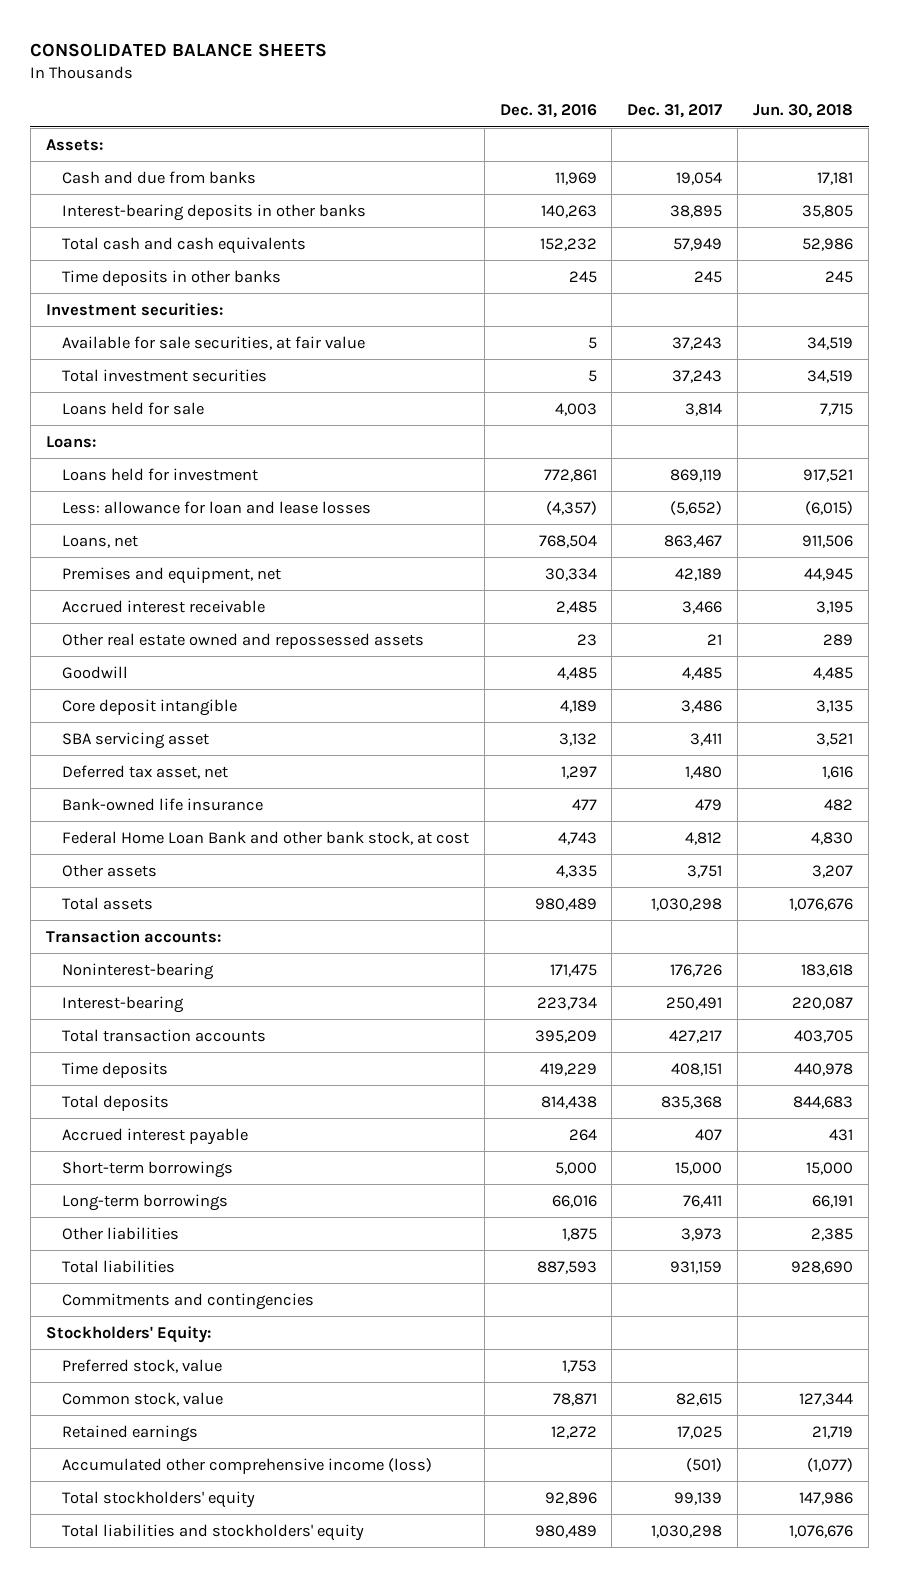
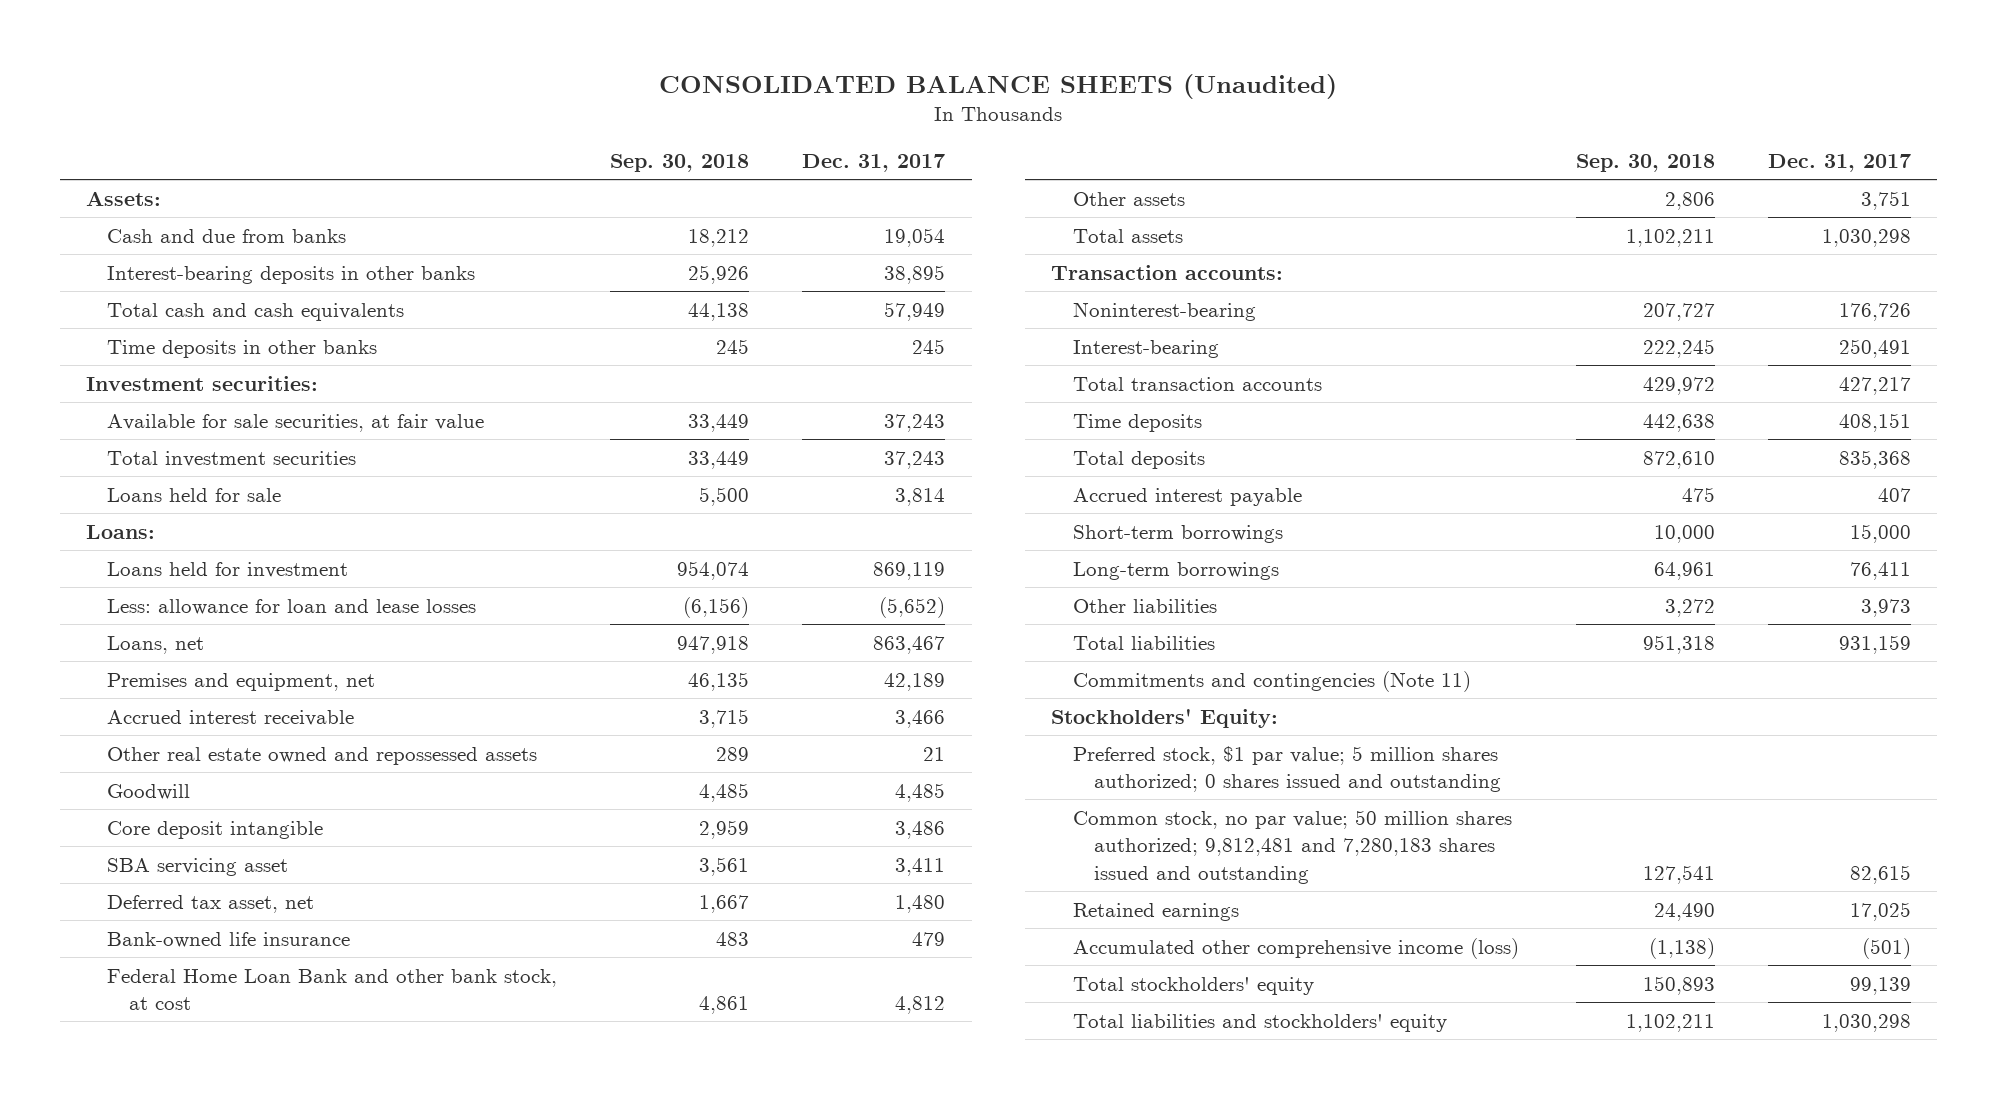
[30,42,328,57] CONSOLIDATED BALANCE SHEETS -> [659,73,1338,99] CONSOLIDATED BALANCE SHEETS (Unaudited)
[499,104,597,119] Dec. 31, 2016 -> none
[753,104,854,119] Jun. 30, 2018 -> none
none -> [610,154,750,173] Sep. 30, 2018
[61,1292,314,1310] Commitments and contingencies -> [1072,670,1471,692] Commitments and contingencies (Note 11)
[61,1358,222,1373] Preferred stock, value -> [1072,745,1501,793] Preferred stock, $1 par value; 5 million shares authorized; 0 shares issued and outstanding
[61,1391,223,1406] Common stock, value -> [1072,809,1512,884] Common stock, no par value; 50 million shares authorized; 9,812,481 and 7,280,183 shares issued and outstanding

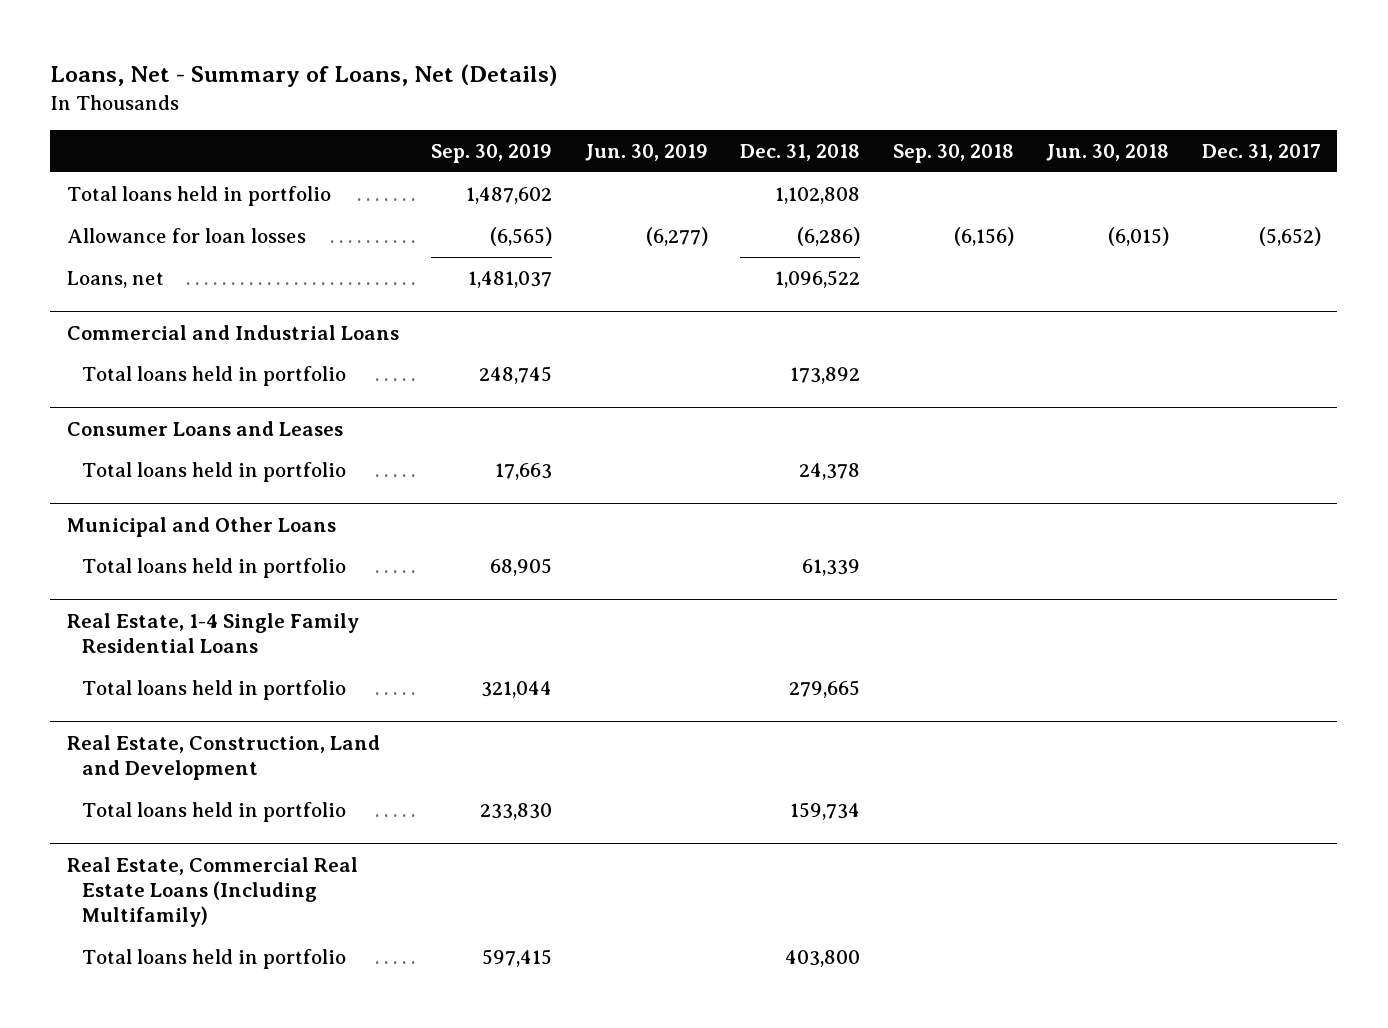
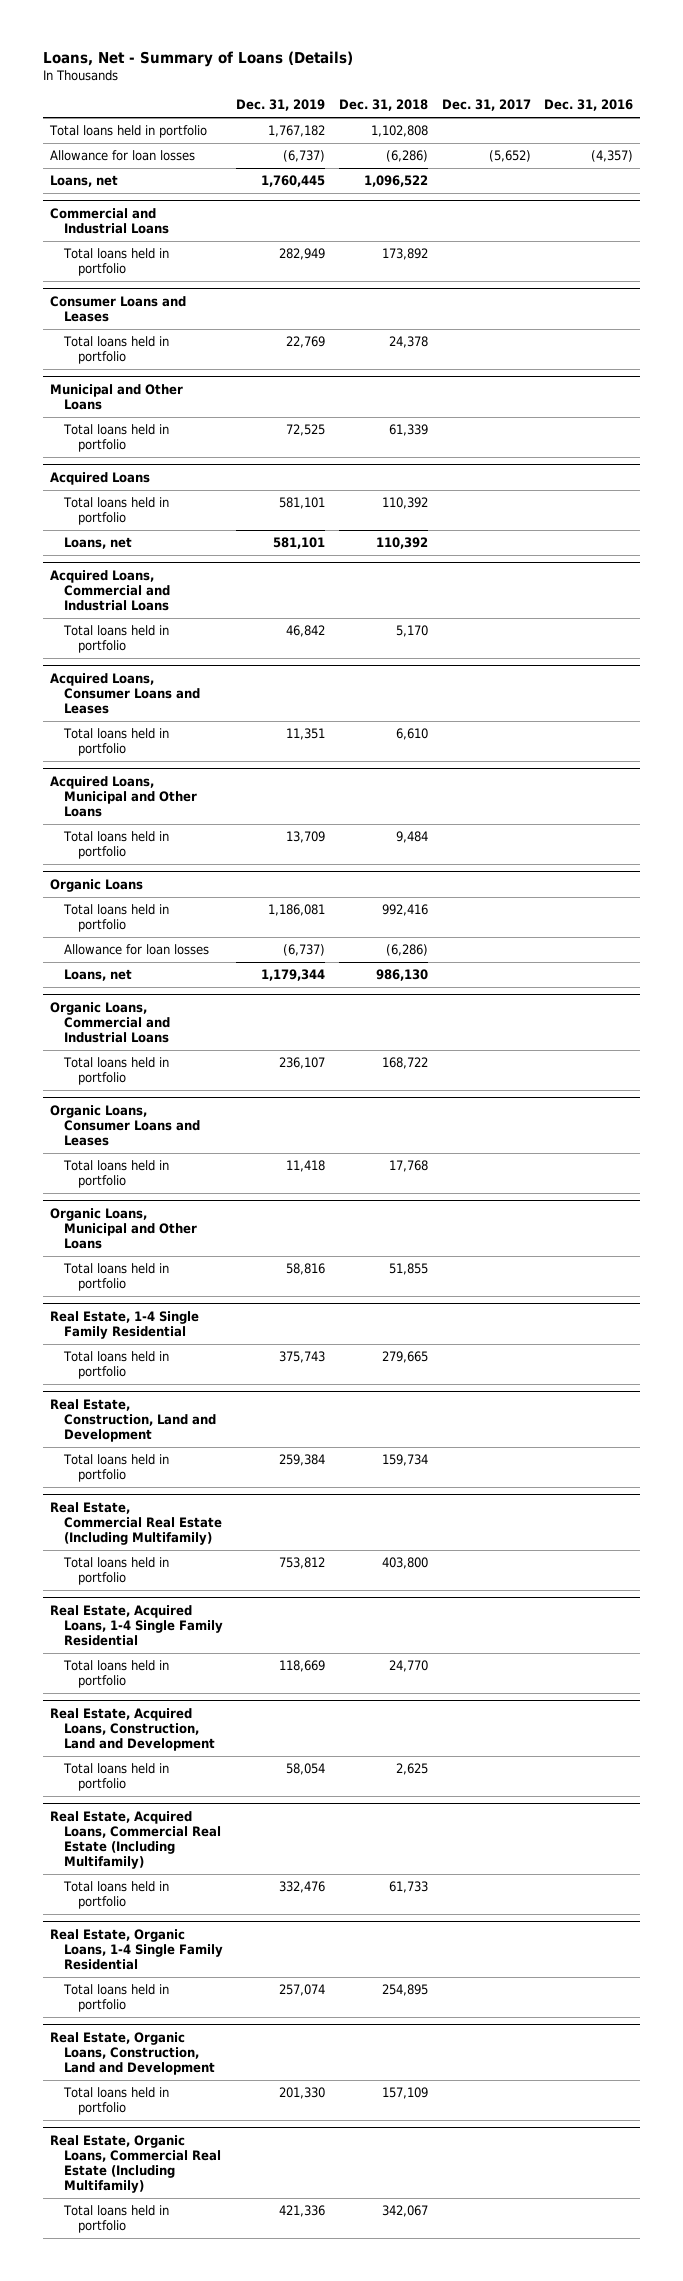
[50,64,558,88] Loans, Net - Summary of Loans, Net (Details) -> [42,50,353,67] Loans, Net - Summary of Loans (Details)
[431,144,553,164] Sep. 30, 2019 -> none
[584,144,708,162] Jun. 30, 2019 -> none
[892,144,1014,164] Sep. 30, 2018 -> none
[1046,144,1170,162] Jun. 30, 2018 -> none
none -> [236,99,326,112] Dec. 31, 2019
none -> [544,99,634,112] Dec. 31, 2016
none -> [49,471,150,485] Acquired Loans
none -> [62,497,169,526] Total loans held in portfolio
none -> [63,537,132,550] Loans, net
none -> [49,569,170,612] Acquired Loans, Commercial and Industrial Loans
none -> [62,625,169,654] Total loans held in portfolio
none -> [49,672,200,715] Acquired Loans, Consumer Loans and Leases
none -> [62,728,169,757] Total loans held in portfolio
none -> [49,775,197,818] Acquired Loans, Municipal and Other Loans
none -> [62,831,169,860] Total loans held in portfolio
none -> [49,878,143,892] Organic Loans
none -> [62,904,169,933] Total loans held in portfolio
none -> [63,944,209,956] Allowance for loan losses
none -> [63,969,132,982] Loans, net
none -> [49,1001,170,1044] Organic Loans, Commercial and Industrial Loans
none -> [62,1057,169,1086] Total loans held in portfolio
none -> [49,1104,200,1147] Organic Loans, Consumer Loans and Leases
none -> [62,1160,169,1189] Total loans held in portfolio
none -> [49,1207,197,1250] Organic Loans, Municipal and Other Loans
none -> [62,1263,169,1292] Total loans held in portfolio
[66,612,359,653] Real Estate, 1-4 Single Family Residential Loans -> [49,1310,199,1339] Real Estate, 1-4 Single Family Residential
[66,856,358,928] Real Estate, Commercial Real Estate Loans (Including Multifamily) -> [49,1501,222,1546] Real Estate, Commercial Real Estate (Including Multifamily)
none -> [49,1604,223,1647] Real Estate, Acquired Loans, 1-4 Single Family Residential
none -> [62,1660,169,1689] Total loans held in portfolio
none -> [49,1707,215,1752] Real Estate, Acquired Loans, Construction, Land and Development
none -> [62,1763,169,1792] Total loans held in portfolio
none -> [49,1810,221,1870] Real Estate, Acquired Loans, Commercial Real Estate (Including Multifamily)
none -> [62,1881,169,1910] Total loans held in portfolio
none -> [49,1928,223,1971] Real Estate, Organic Loans, 1-4 Single Family Residential
none -> [62,1984,169,2013] Total loans held in portfolio
none -> [49,2031,215,2076] Real Estate, Organic Loans, Construction, Land and Development
none -> [62,2087,169,2116] Total loans held in portfolio
none -> [49,2134,221,2194] Real Estate, Organic Loans, Commercial Real Estate (Including Multifamily)
none -> [62,2205,169,2234] Total loans held in portfolio

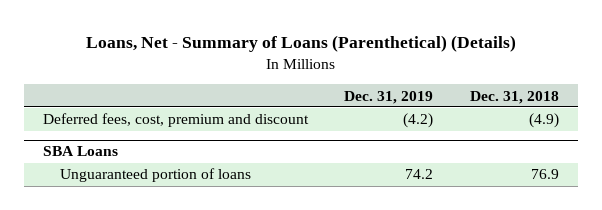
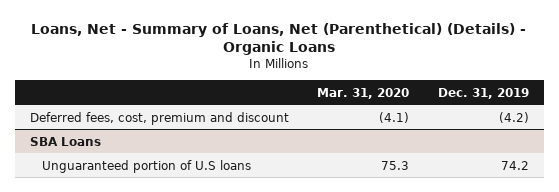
[85,35,516,53] Loans, Net - Summary of Loans (Parenthetical) (Details) -> [31,22,527,56] Loans, Net - Summary of Loans, Net (Parenthetical) (Details) - Organic Loans
[470,90,560,104] Dec. 31, 2018 -> none
none -> [317,87,410,99] Mar. 31, 2020
[59,168,251,183] Unguaranteed portion of loans -> [42,159,252,173] Unguaranteed portion of U.S loans

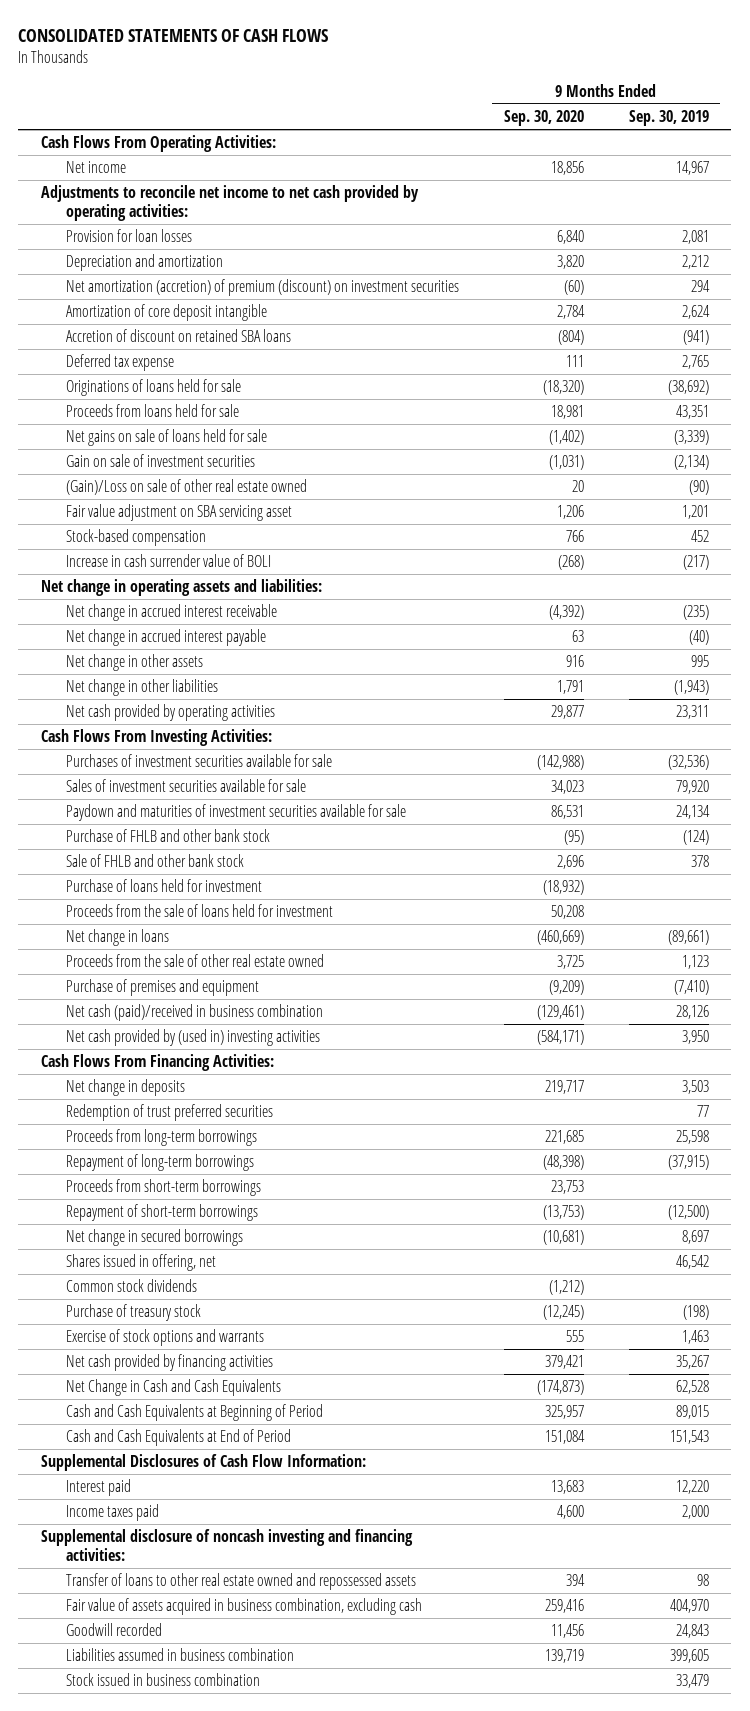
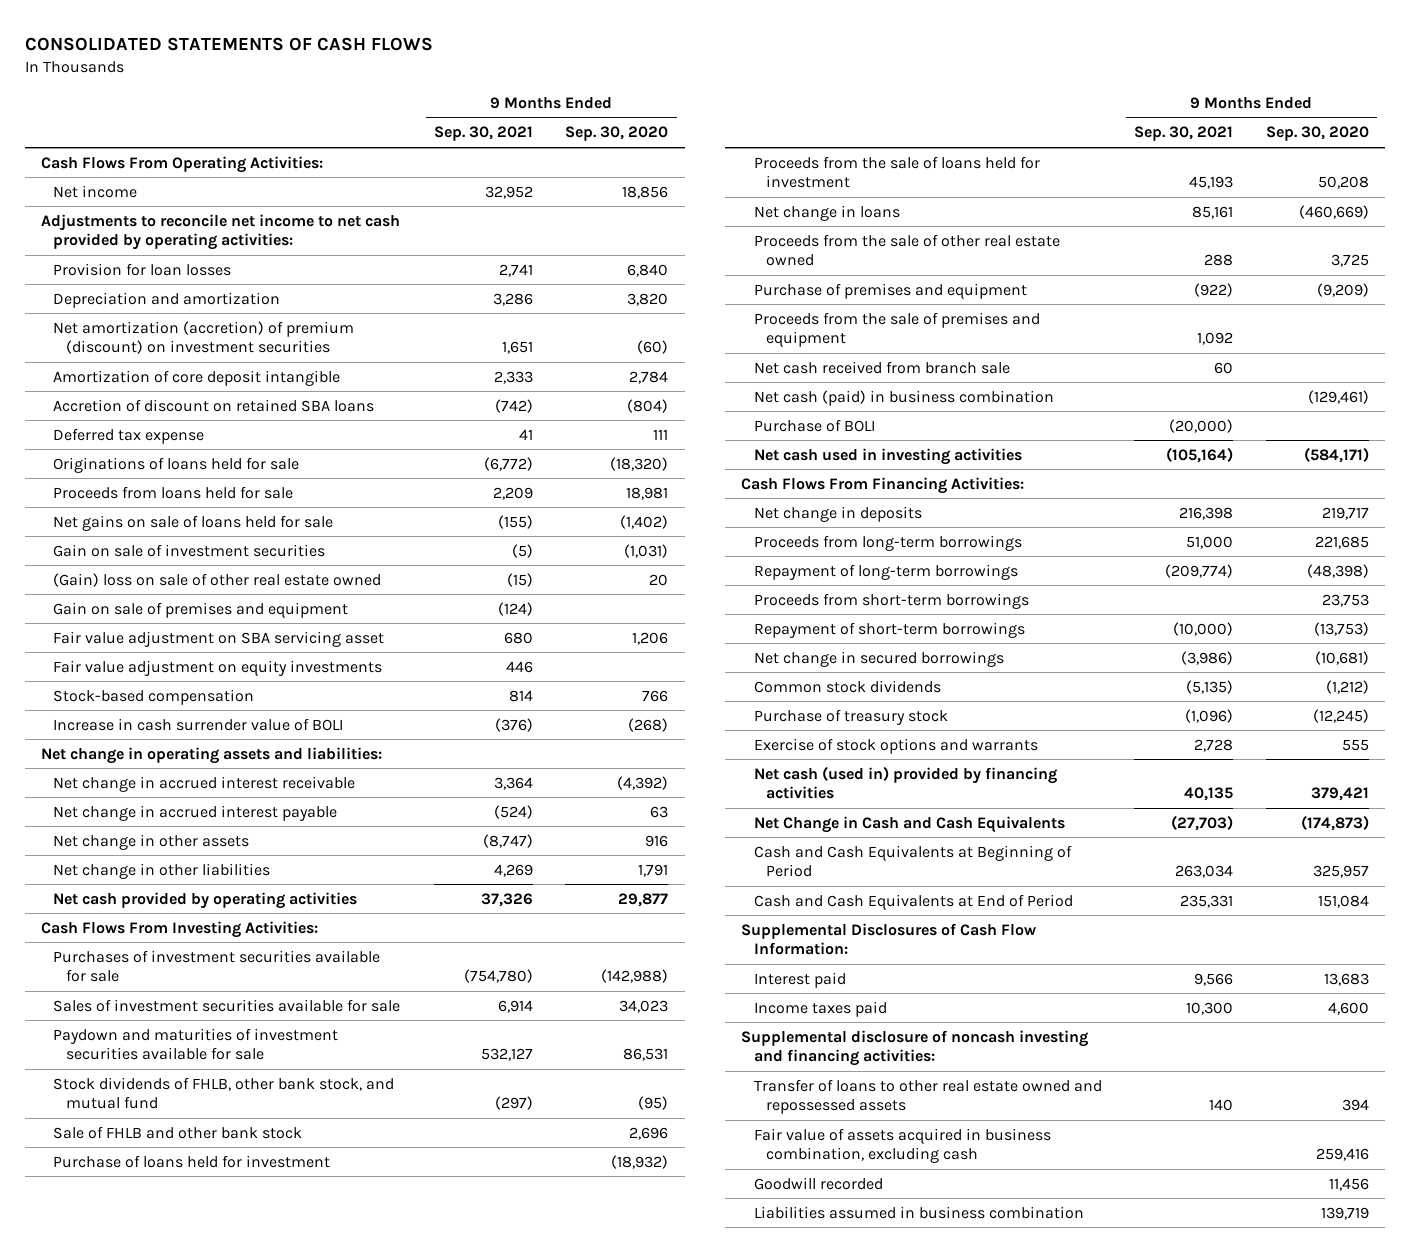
[628,110,709,127] Sep. 30, 2019 -> none
none -> [433,126,533,142] Sep. 30, 2021
[65,479,307,496] (Gain)/Loss on sale of other real estate owned -> [53,572,382,587] (Gain) loss on sale of other real estate owned
none -> [53,601,349,618] Gain on sale of premises and equipment
none -> [53,659,383,676] Fair value adjustment on equity investments
[65,829,270,843] Purchase of FHLB and other bank stock -> [53,1076,395,1110] Stock dividends of FHLB, other bank stock, and mutual fund
none -> [753,311,1040,348] Proceeds from the sale of premises and equipment
none -> [753,360,1010,374] Net cash received from branch sale
[65,1004,323,1022] Net cash (paid)/received in business combination -> [753,389,1054,406] Net cash (paid) in business combination
none -> [753,418,875,432] Purchase of BOLI
[65,1029,320,1047] Net cash provided by (used in) investing activities -> [753,447,1022,465] Net cash used in investing activities
[65,1104,273,1122] Redemption of trust preferred securities -> none
[65,1254,216,1272] Shares issued in offering, net -> none
[65,1354,273,1372] Net cash provided by financing activities -> [753,765,1057,800] Net cash (used in) provided by financing activities
[65,1673,260,1687] Stock issued in business combination -> none

